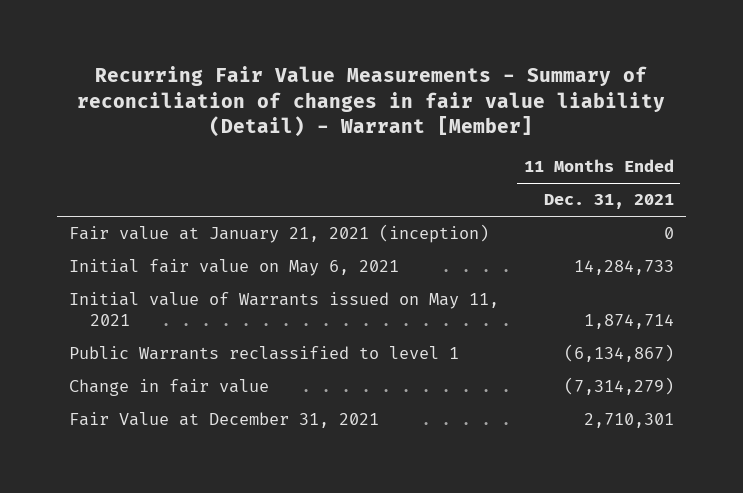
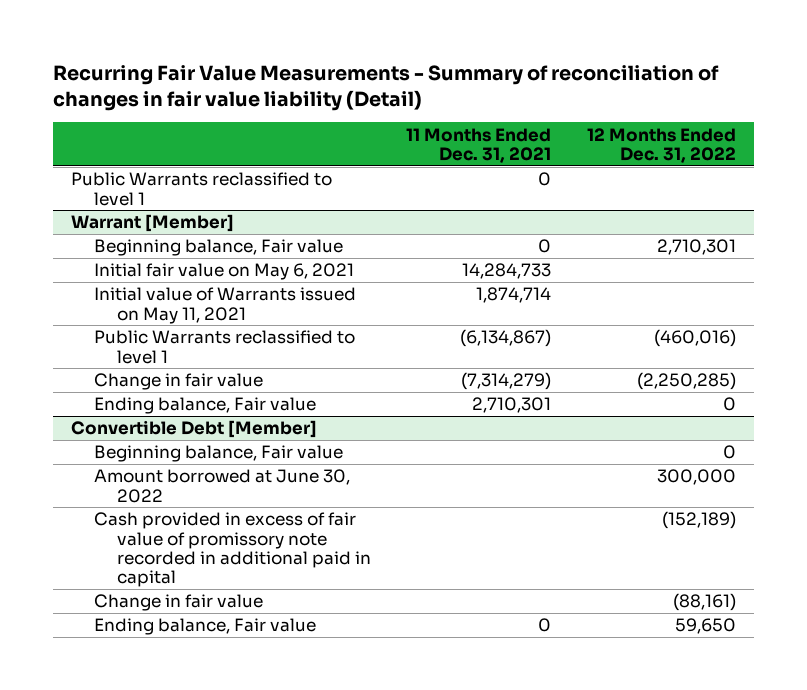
[77,66,666,138] Recurring Fair Value Measurements - Summary of reconciliation of changes in fair value liability (Detail) - Warrant [Member] -> [53,64,720,111] Recurring Fair Value Measurements - Summary of reconciliation of changes in fair value liability (Detail)
none -> [587,127,737,163] 12 Months Ended Dec. 31, 2022
none -> [71,172,333,206] Public Warrants reclassified to level 1
none -> [71,214,235,233] Warrant [Member]
[69,224,490,244] Fair value at January 21, 2021 (inception) -> [94,239,344,257] Beginning balance, Fair value
[69,412,380,429] Fair Value at December 31, 2021 -> [94,397,317,415] Ending balance, Fair value
none -> [71,420,318,439] Convertible Debt [Member]
none -> [94,445,344,463] Beginning balance, Fair value
none -> [94,469,351,503] Amount borrowed at June 30, 2022
none -> [94,512,371,588] Cash provided in excess of fair value of promissory note recorded in additional paid in capital
none -> [94,594,264,612] Change in fair value
none -> [94,618,317,636] Ending balance, Fair value

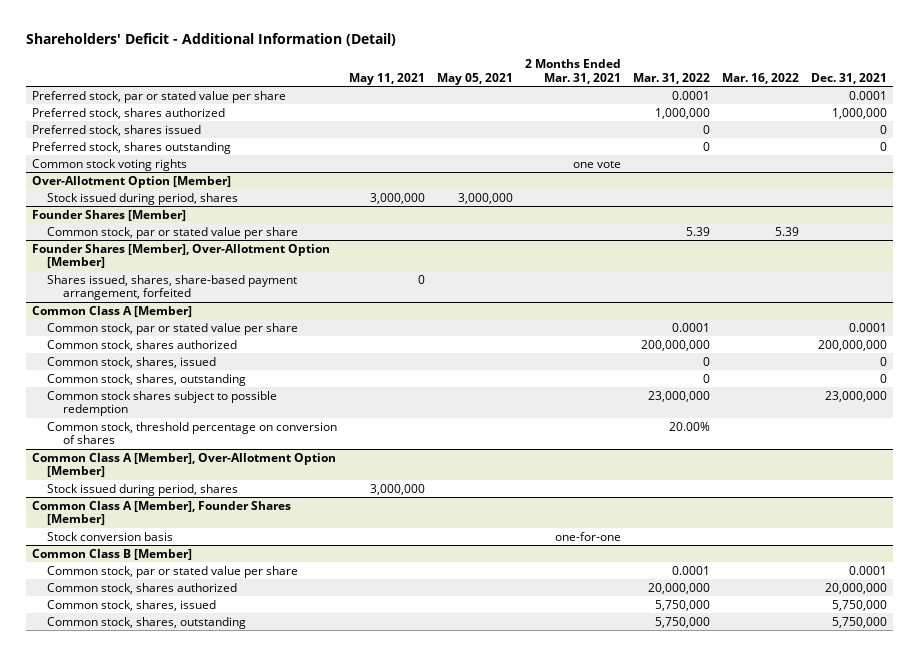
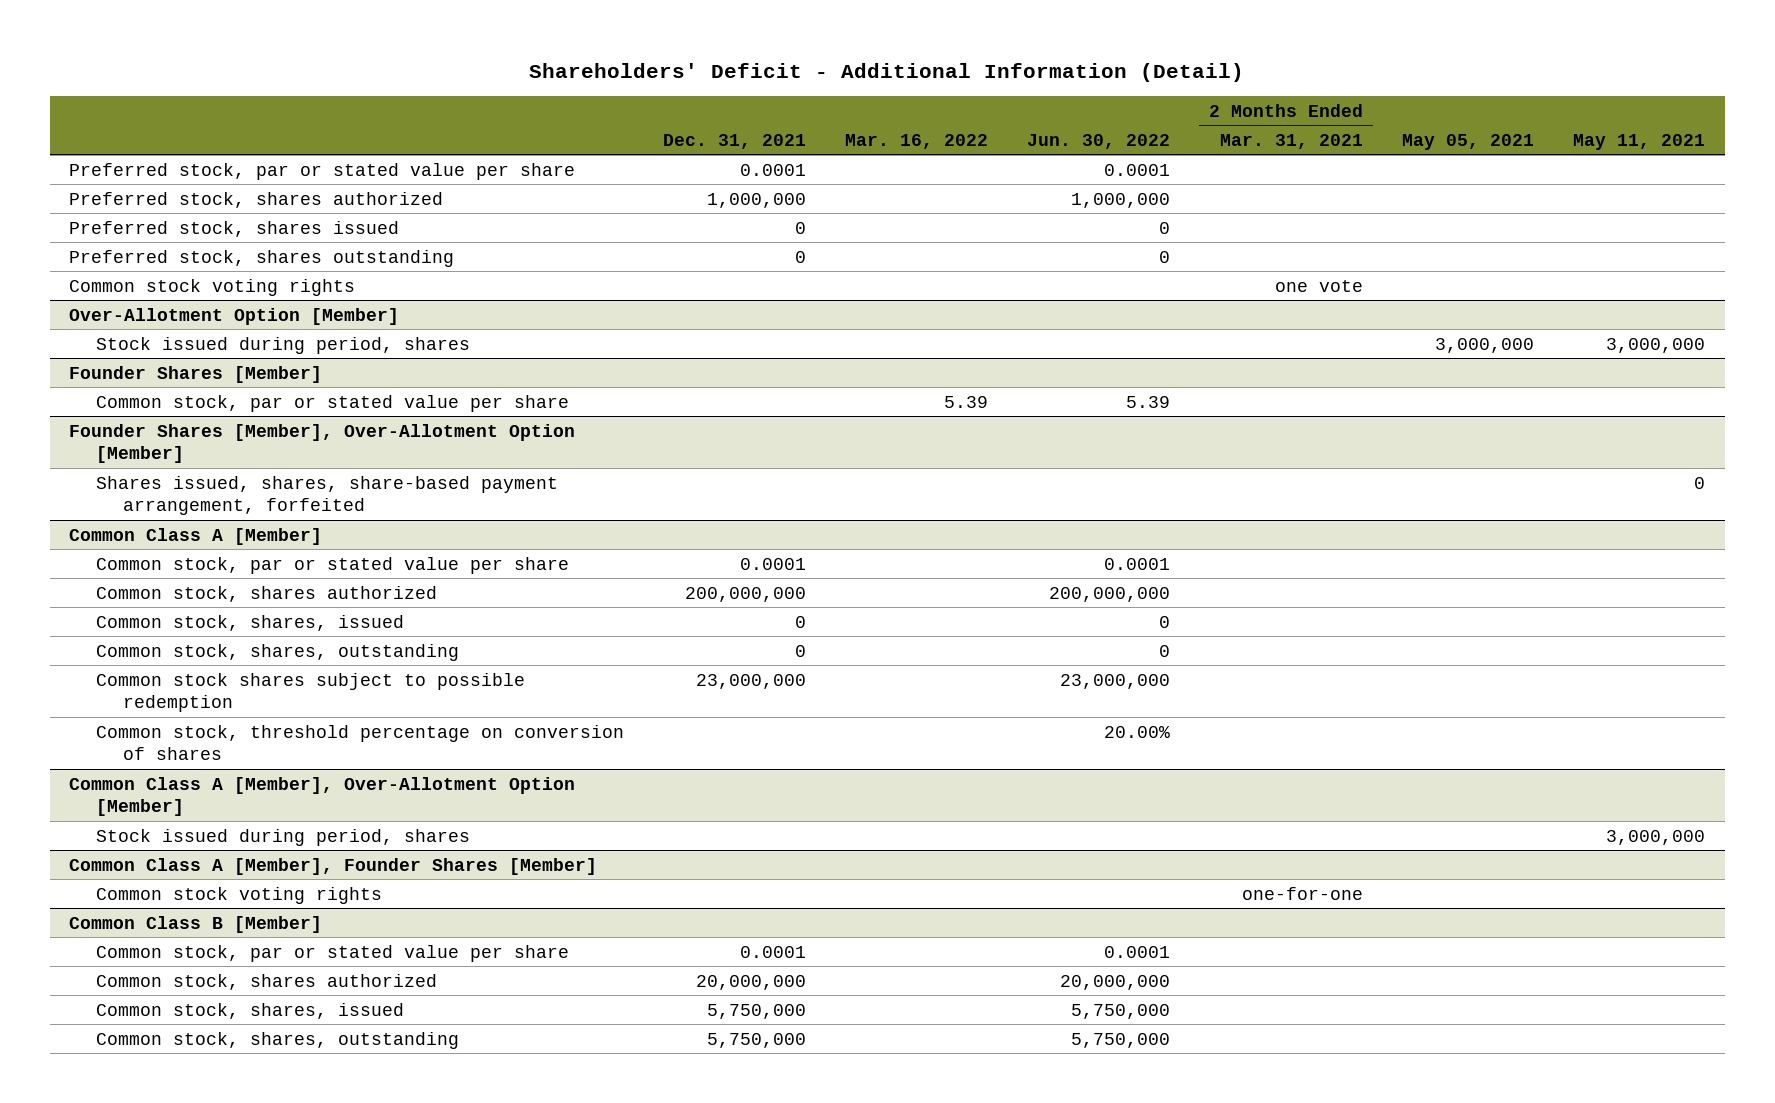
[632,72,710,84] Mar. 31, 2022 -> none
none -> [1027,133,1171,149] Jun. 30, 2022
[47,531,174,541] Stock conversion basis -> none
none -> [95,886,382,904] Common stock voting rights

